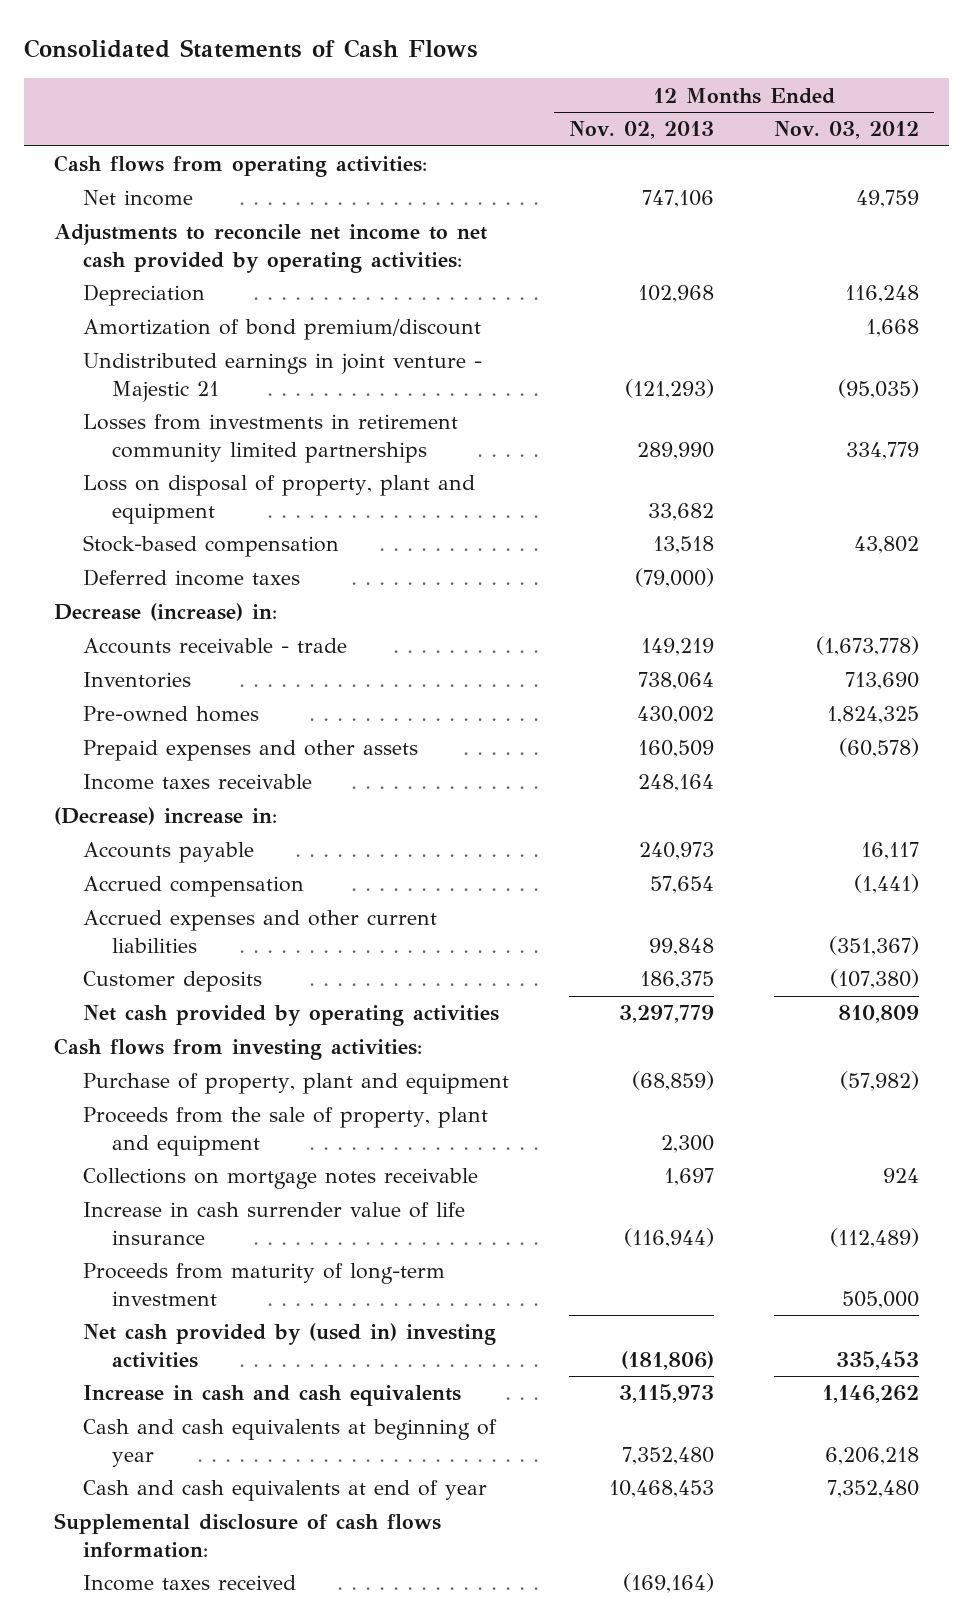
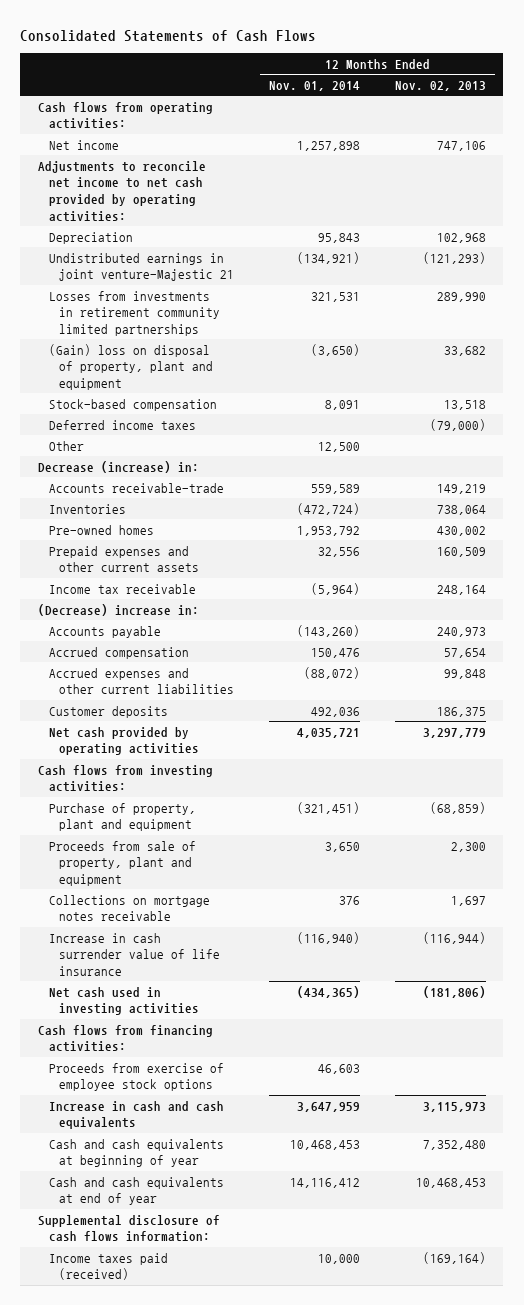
[773,121,919,140] Nov. 03, 2012 -> none
none -> [269,80,361,91] Nov. 01, 2014
[83,319,482,341] Amortization of bond premium/discount -> none
[83,353,483,402] Undistributed earnings in joint venture - Majestic 21 -> [48,252,235,282] Undistributed earnings in joint venture-Majestic 21
[83,475,476,524] Loss on disposal of property, plant and equipment -> [48,343,214,390] (Gain) loss on disposal of property, plant and equipment
none -> [48,440,84,451] Other
[83,638,348,655] Accounts receivable - trade -> [48,482,224,493] Accounts receivable-trade
[83,740,419,762] Prepaid expenses and other assets -> [48,545,200,573] Prepaid expenses and other current assets
[83,774,313,791] Income taxes receivable -> [48,583,196,594] Income tax receivable
[83,1107,489,1156] Proceeds from the sale of property, plant and equipment -> [48,840,196,886] Proceeds from sale of property, plant and equipment
[83,1263,446,1306] Proceeds from maturity of long-term investment -> none
[83,1323,497,1368] Net cash provided by (used in) investing activities -> [48,986,200,1016] Net cash used in investing activities
none -> [37,1024,213,1053] Cash flows from financing activities:
none -> [48,1062,224,1092] Proceeds from exercise of employee stock options
[83,1575,297,1592] Income taxes received -> [48,1252,168,1281] Income taxes paid (received)

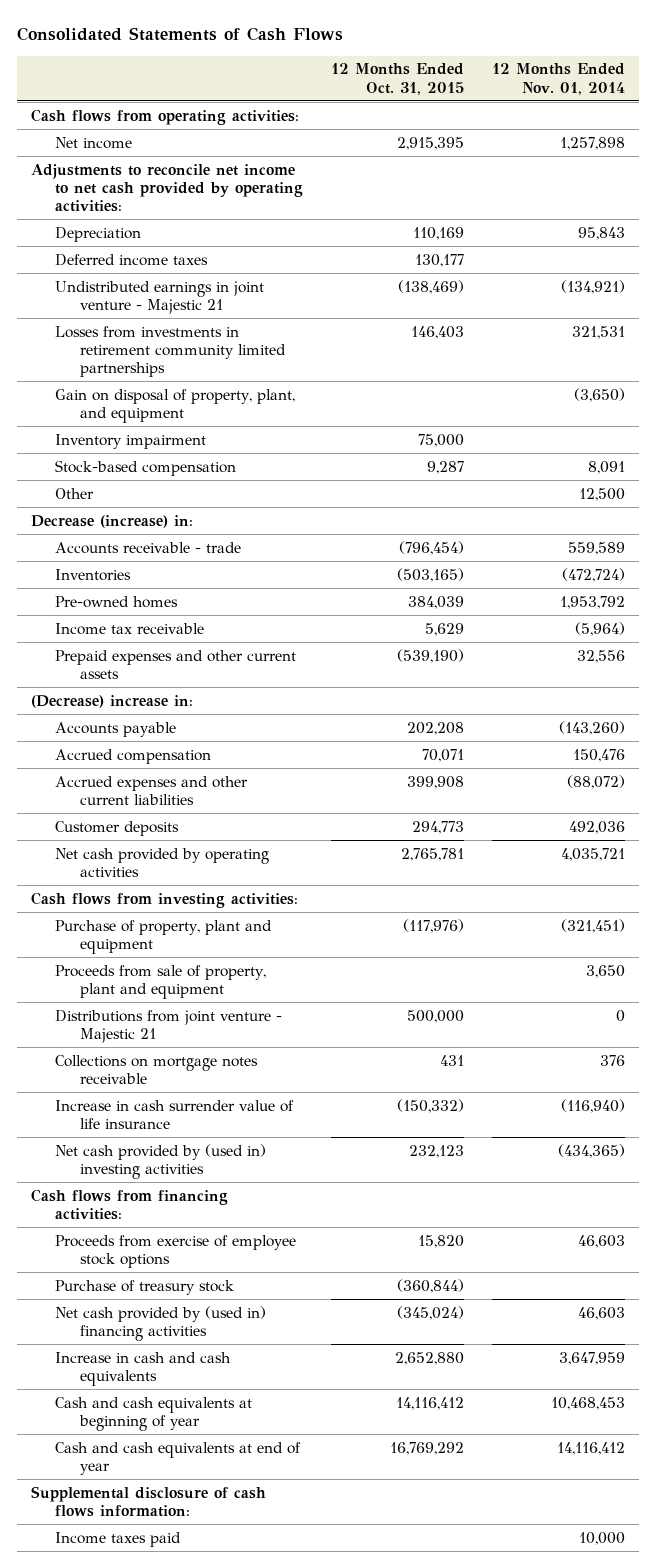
[395,80,487,91] Nov. 02, 2013 -> none
none -> [331,63,465,95] 12 Months Ended Oct. 31, 2015
[48,419,196,430] Deferred income taxes -> [55,253,209,266] Deferred income taxes
[48,252,235,282] Undistributed earnings in joint venture-Majestic 21 -> [55,280,265,314] Undistributed earnings in joint venture - Majestic 21
[48,343,214,390] (Gain) loss on disposal of property, plant and equipment -> [55,388,296,423] Gain on disposal of property, plant, and equipment
none -> [55,433,207,449] Inventory impairment
[48,482,224,493] Accounts receivable-trade -> [55,541,242,554] Accounts receivable - trade
[48,545,200,573] Prepaid expenses and other current assets -> [55,649,297,679] Prepaid expenses and other current assets
none -> [55,1009,283,1043] Distributions from joint venture - Majestic 21
[48,986,200,1016] Net cash used in investing activities -> [55,1143,267,1179] Net cash provided by (used in) investing activities
none -> [55,1279,235,1295] Purchase of treasury stock
none -> [55,1305,267,1341] Net cash provided by (used in) financing activities
[48,1252,168,1281] Income taxes paid (received) -> [55,1531,182,1547] Income taxes paid

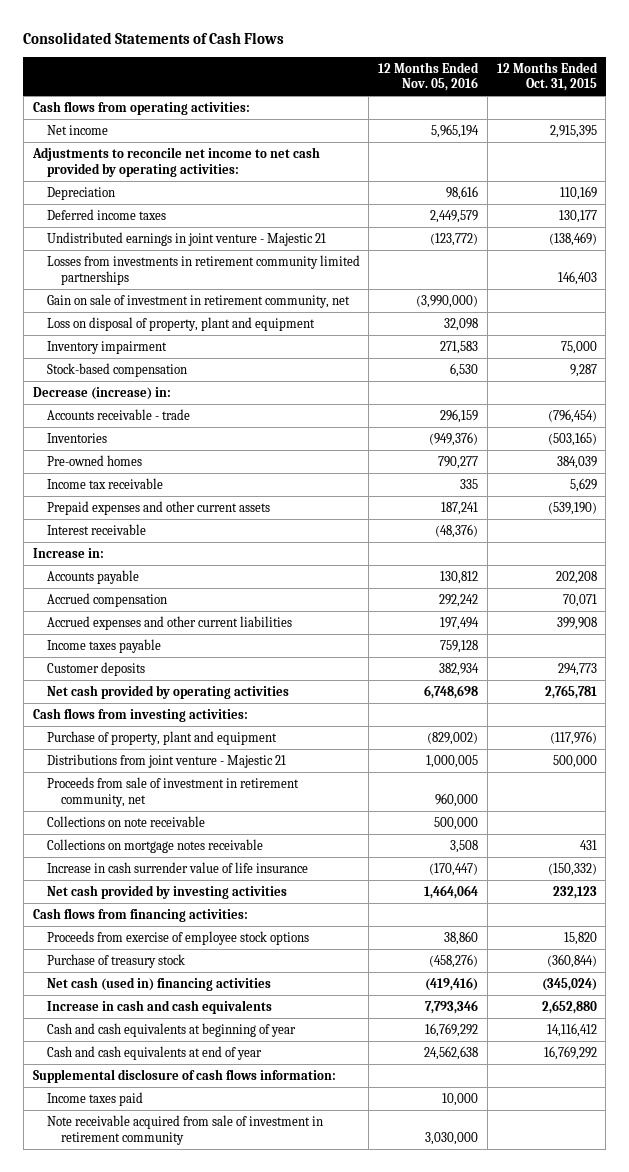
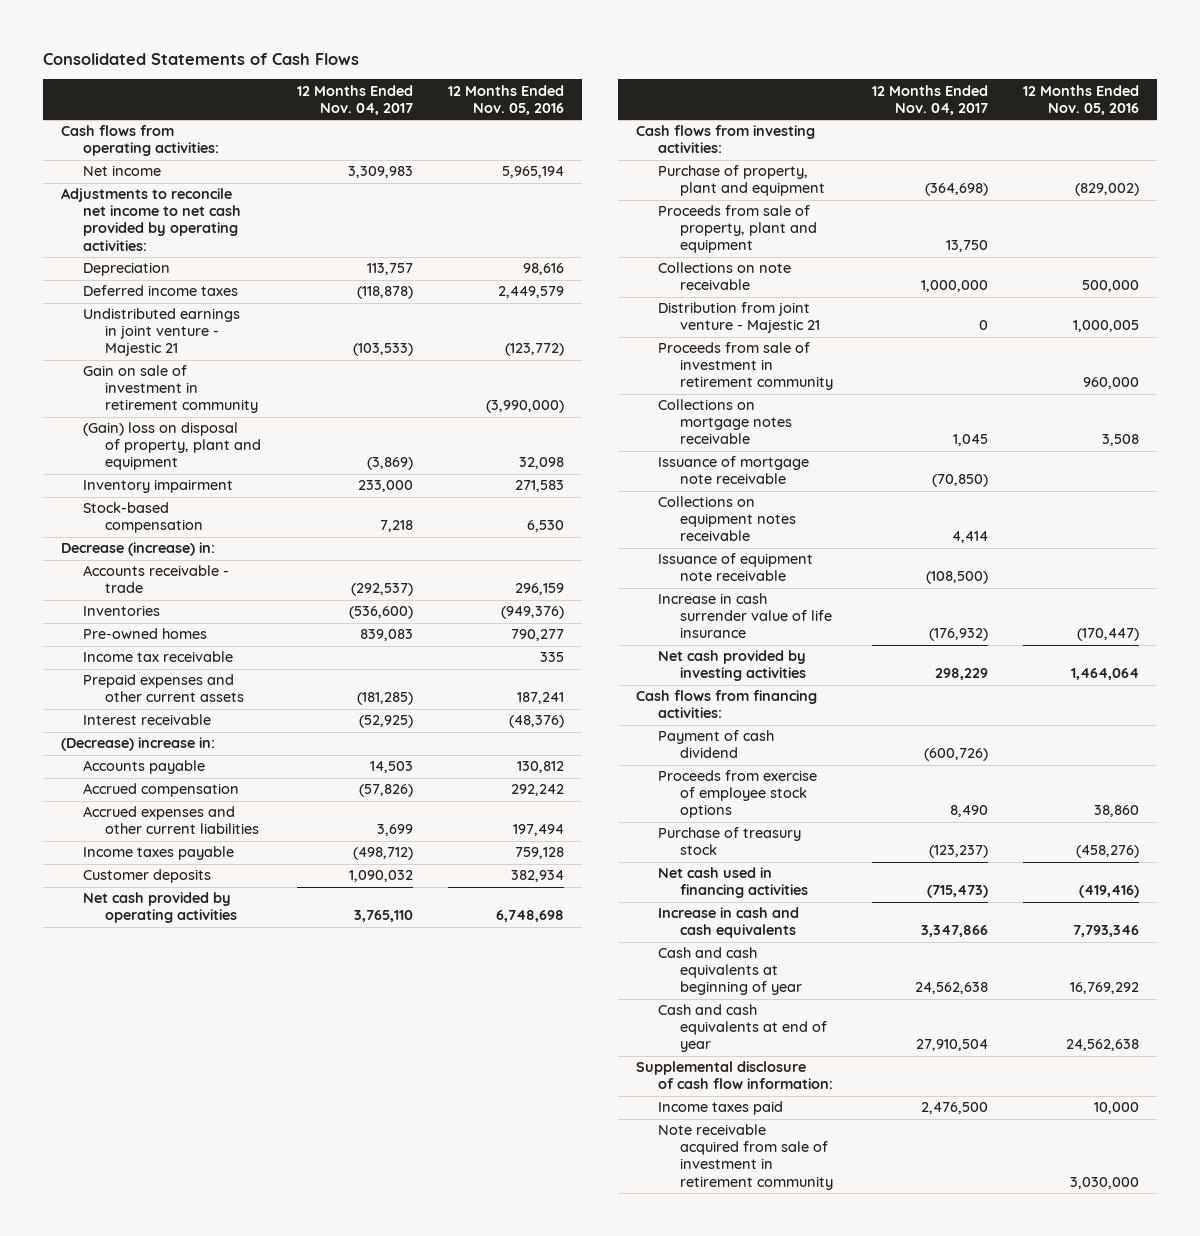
[496,61,598,92] 12 Months Ended Oct. 31, 2015 -> none
none -> [296,84,413,115] 12 Months Ended Nov. 04, 2017
[46,254,360,285] Losses from investments in retirement community limited partnerships -> none
[46,293,350,308] Gain on sale of investment in retirement community, net -> [82,365,259,414] Gain on sale of investment in retirement community
[46,316,315,331] Loss on disposal of property, plant and equipment -> [82,422,262,471] (Gain) loss on disposal of property, plant and equipment
[32,547,104,558] Increase in: -> [60,737,215,752] (Decrease) increase in:
[46,753,286,768] Distributions from joint venture - Majestic 21 -> none
[46,776,299,807] Proceeds from sale of investment in retirement community, net -> none
none -> [657,205,818,254] Proceeds from sale of property, plant and equipment
none -> [657,302,821,334] Distribution from joint venture - Majestic 21
none -> [657,342,834,391] Proceeds from sale of investment in retirement community
none -> [657,456,809,485] Issuance of mortgage note receivable
none -> [657,496,797,542] Collections on equipment notes receivable
none -> [657,553,813,582] Issuance of equipment note receivable
none -> [657,730,774,759] Payment of cash dividend
[46,976,271,991] Net cash (used in) financing activities -> [657,867,809,899] Net cash used in financing activities
[32,1068,336,1083] Supplemental disclosure of cash flows information: -> [635,1061,833,1090] Supplemental disclosure of cash flow information:

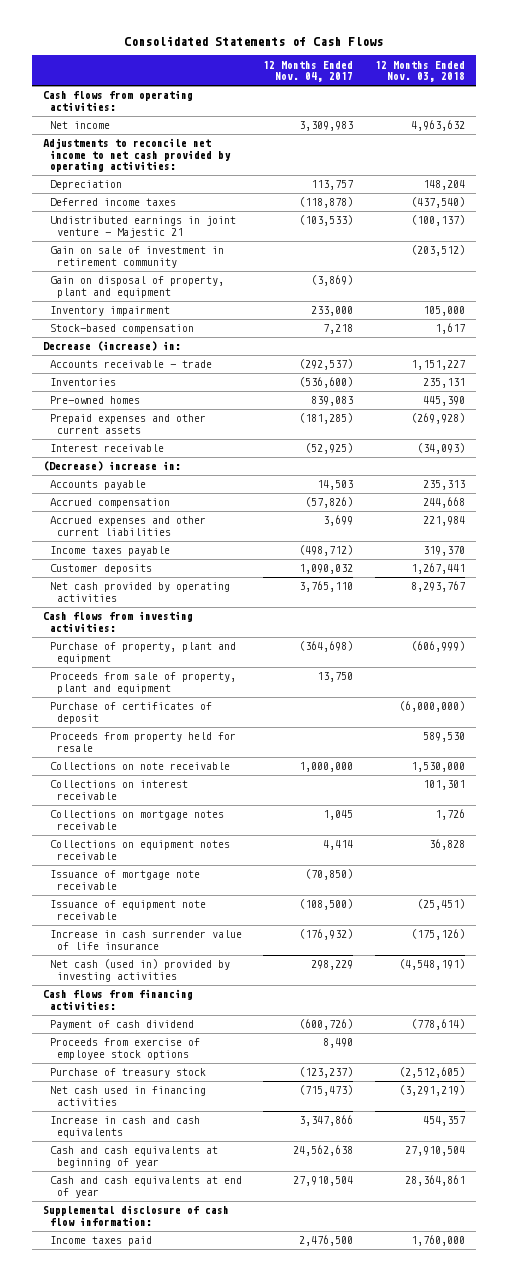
[448,84,565,115] 12 Months Ended Nov. 05, 2016 -> none
none -> [374,60,465,83] 12 Months Ended Nov. 03, 2018
[82,422,262,471] (Gain) loss on disposal of property, plant and equipment -> [49,276,224,298] Gain on disposal of property, plant and equipment
[82,651,233,663] Income tax receivable -> none
none -> [49,702,212,724] Purchase of certificates of deposit
none -> [49,732,236,752] Proceeds from property held for resale
[657,302,821,334] Distribution from joint venture - Majestic 21 -> none
[657,342,834,391] Proceeds from sale of investment in retirement community -> none
none -> [49,780,188,800] Collections on interest receivable
[657,456,809,485] Issuance of mortgage note receivable -> [49,870,200,890] Issuance of mortgage note receivable
[657,650,807,682] Net cash provided by investing activities -> [49,959,230,982] Net cash (used in) provided by investing activities
[657,1124,834,1190] Note receivable acquired from sale of investment in retirement community -> none

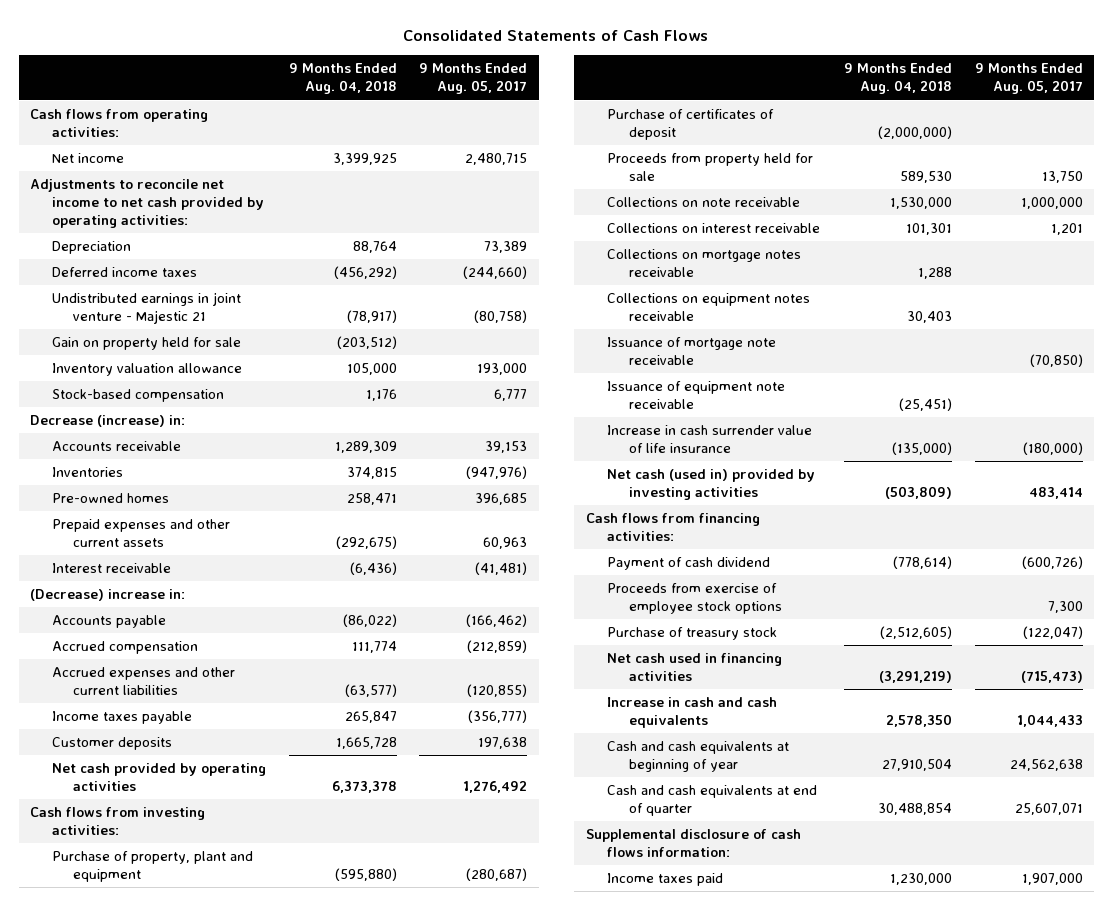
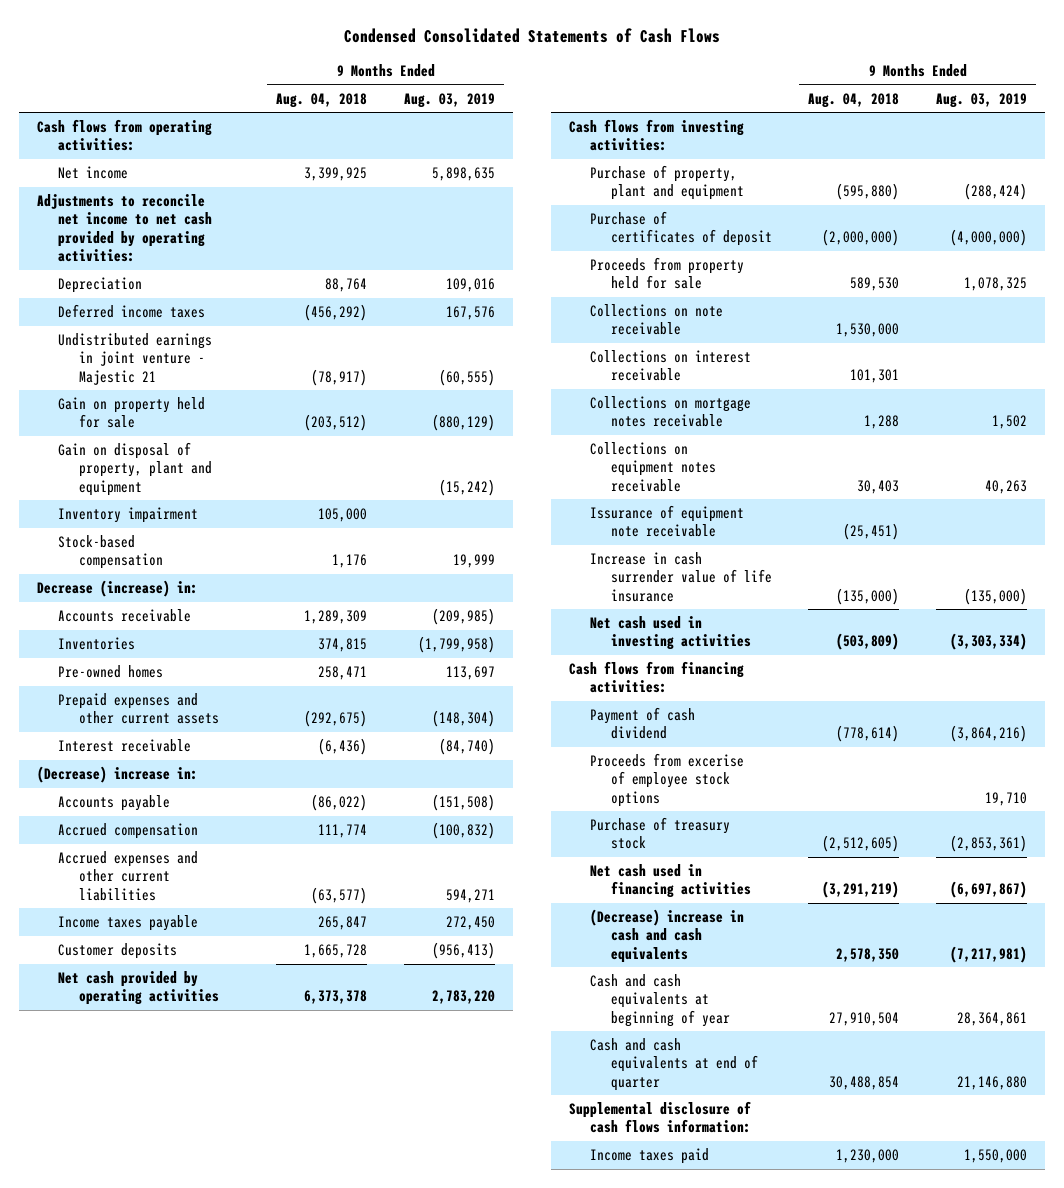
[403,30,709,42] Consolidated Statements of Cash Flows -> [344,27,721,43] Condensed Consolidated Statements of Cash Flows
[419,63,528,95] 9 Months Ended Aug. 05, 2017 -> none
none -> [404,92,496,108] Aug. 03, 2019
none -> [57,442,212,496] Gain on disposal of property, plant and equipment
[51,362,242,376] Inventory valuation allowance -> [57,507,198,524] Inventory impairment
[607,336,777,366] Issuance of mortgage note receivable -> none
[607,380,786,410] Issuance of equipment note receivable -> [589,505,744,538] Issurance of equipment note receivable
[607,468,816,501] Net cash (used in) provided by investing activities -> [589,616,751,651] Net cash used in investing activities
[607,582,782,615] Proceeds from exercise of employee stock options -> [589,753,744,807] Proceeds from excerise of employee stock options
[607,696,778,729] Increase in cash and cash equivalents -> [589,909,744,963] (Decrease) increase in cash and cash equivalents

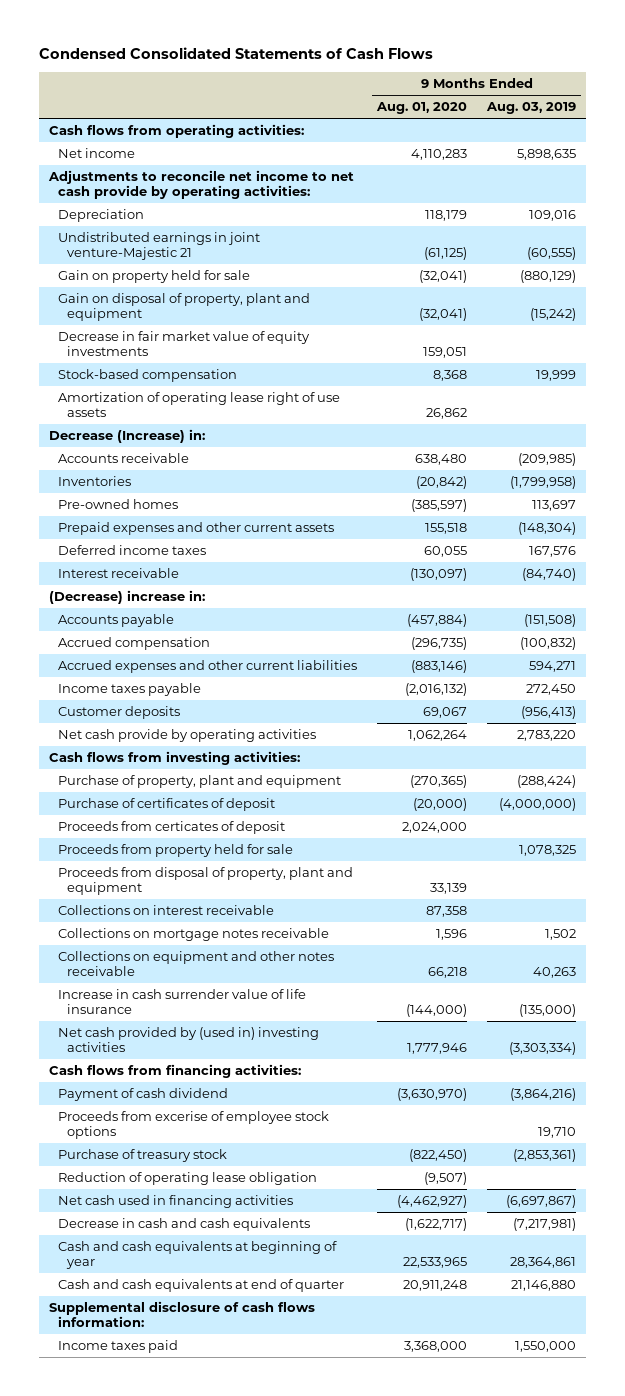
[276,92,368,108] Aug. 04, 2018 -> none
none -> [376,102,468,115] Aug. 01, 2020
[37,194,212,263] Adjustments to reconcile net income to net cash provided by operating activities: -> [48,170,355,199] Adjustments to reconcile net income to net cash provide by operating activities:
[57,333,212,385] Undistributed earnings in joint venture - Majestic 21 -> [58,232,261,260] Undistributed earnings in joint venture-Majestic 21
[57,507,198,524] Inventory impairment -> none
none -> [58,331,311,356] Decrease in fair market value of equity investments
none -> [58,392,341,417] Amortization of operating lease right of use assets
[37,580,199,598] Decrease (increase) in: -> [49,429,206,444] Decrease (Increase) in:
[57,304,205,319] Deferred income taxes -> [58,545,207,556] Deferred income taxes
[57,971,219,1006] Net cash provided by operating activities -> [58,729,317,743] Net cash provide by operating activities
none -> [58,821,286,835] Proceeds from certicates of deposit
[589,304,723,336] Collections on note receivable -> none
none -> [58,867,354,895] Proceeds from disposal of property, plant and equipment
[589,505,744,538] Issurance of equipment note receivable -> none
[589,442,716,492] Collections on equipment notes receivable -> [58,951,335,976] Collections on equipment and other notes receivable
[589,616,751,651] Net cash used in investing activities -> [58,1027,320,1052] Net cash provided by (used in) investing activities
none -> [58,1172,318,1186] Reduction of operating lease obligation
[589,909,744,963] (Decrease) increase in cash and cash equivalents -> [58,1218,311,1232] Decrease in cash and cash equivalents

